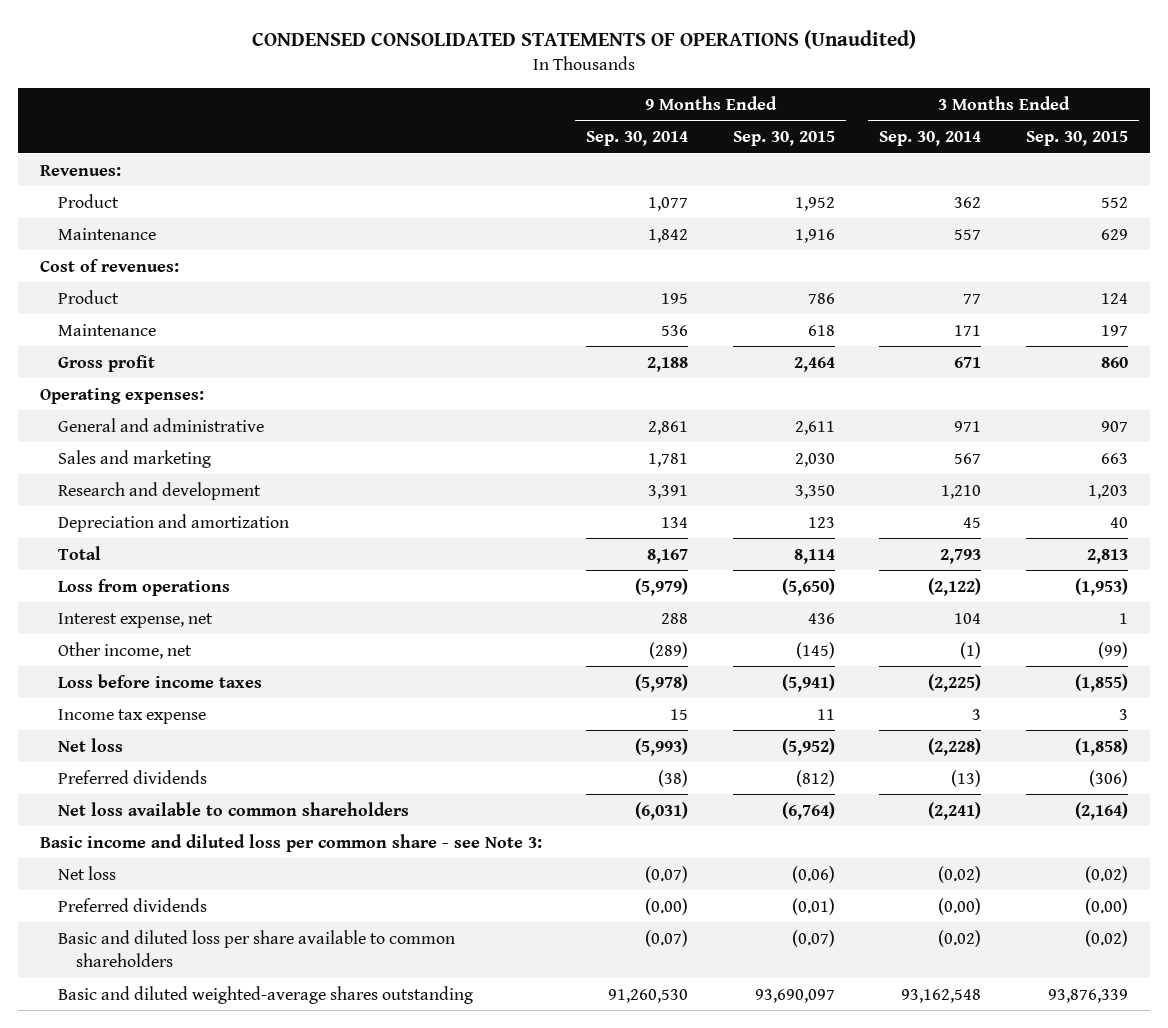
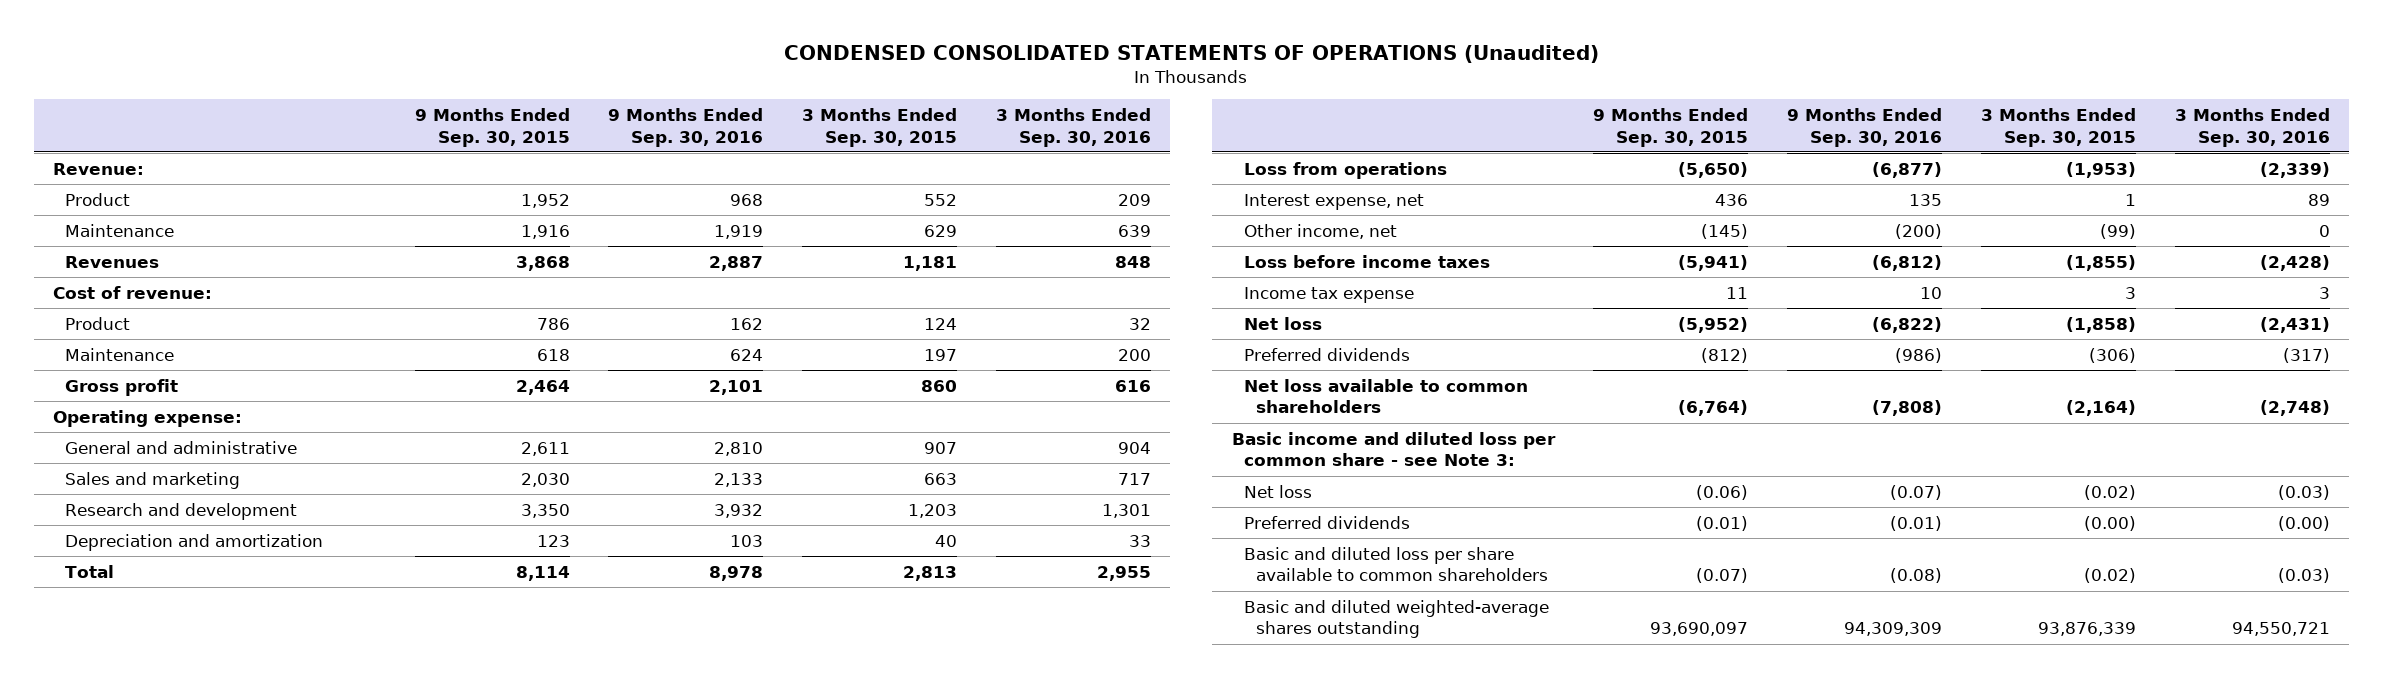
[586,131,689,147] Sep. 30, 2014 -> none
[879,131,982,147] Sep. 30, 2014 -> none
none -> [608,107,764,147] 9 Months Ended Sep. 30, 2016
none -> [995,107,1151,147] 3 Months Ended Sep. 30, 2016
[39,164,121,176] Revenues: -> [53,162,145,175] Revenue:
none -> [65,255,160,268] Revenues
[39,258,179,272] Cost of revenues: -> [53,285,213,299] Cost of revenue:
[39,387,204,404] Operating expenses: -> [53,409,243,427] Operating expense:

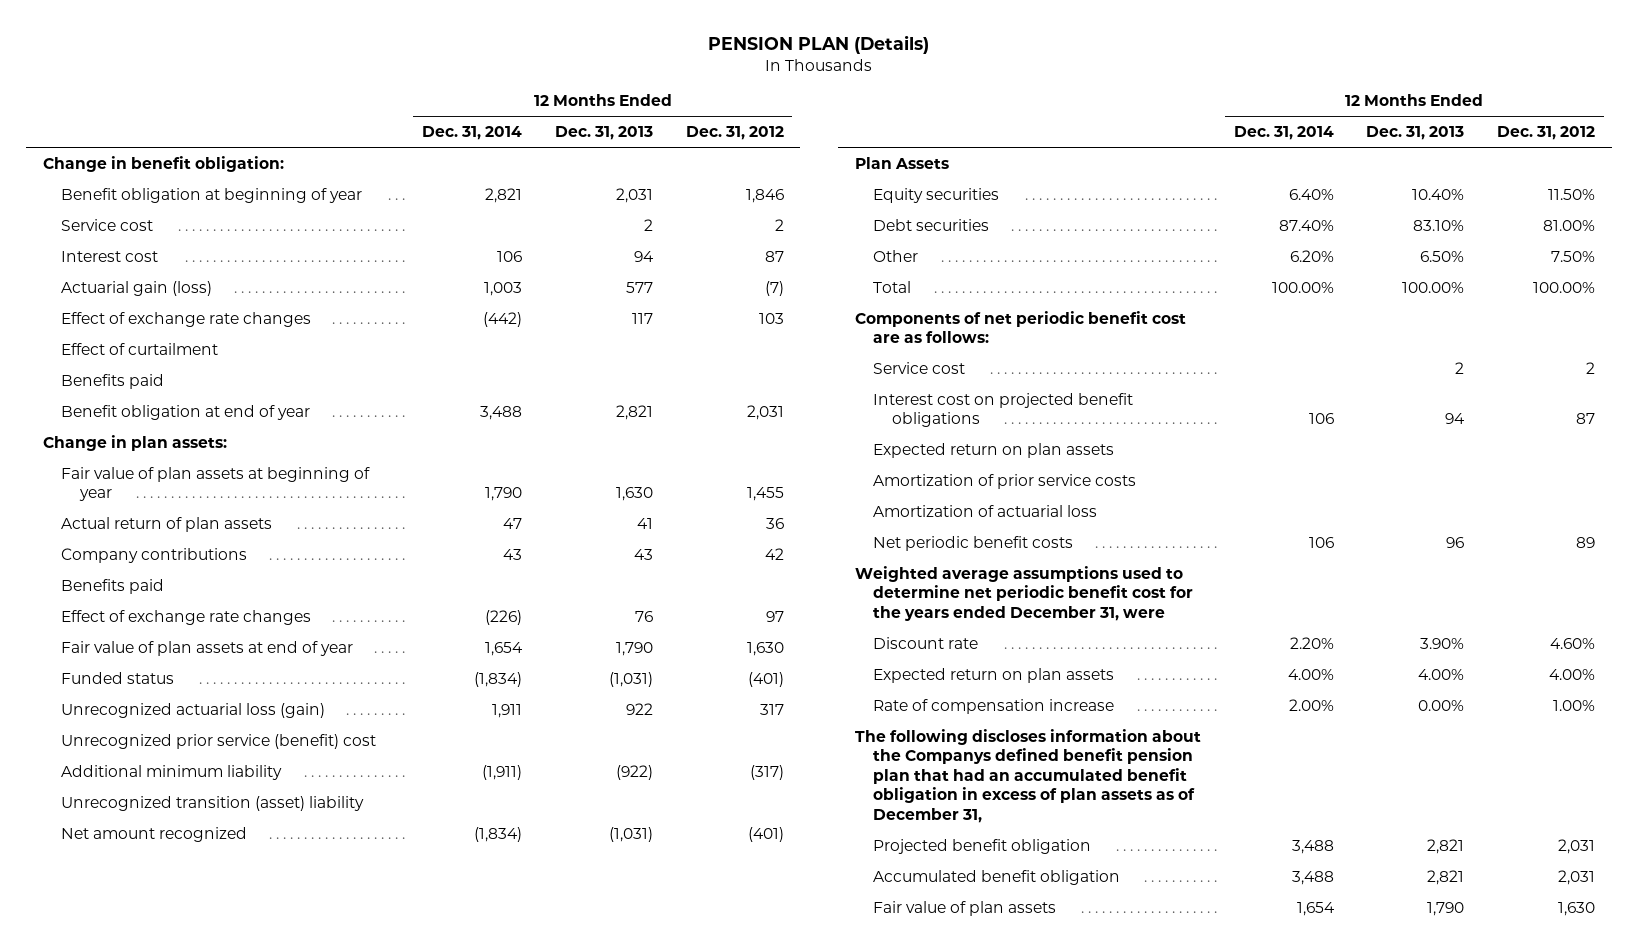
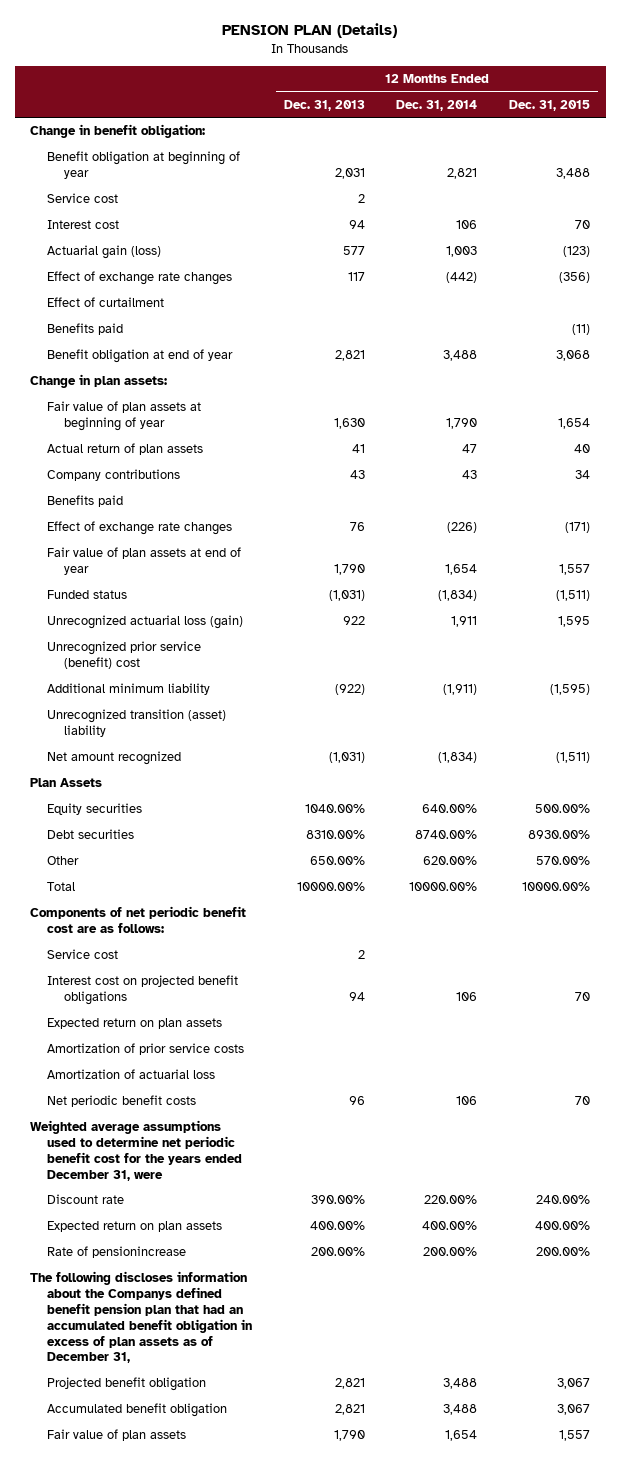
[685,126,784,141] Dec. 31, 2012 -> none
none -> [508,99,590,111] Dec. 31, 2015
[1288,188,1334,200] 6.40% -> [422,804,478,814] 640.00%
[1412,188,1465,200] 10.40% -> [304,804,365,814] 1040.00%
[1278,219,1334,231] 87.40% -> [415,830,478,840] 8740.00%
[1413,219,1465,231] 83.10% -> [305,830,365,840] 8310.00%
[1289,249,1334,262] 6.20% -> [423,856,478,866] 620.00%
[1420,250,1465,262] 6.50% -> [309,856,365,866] 650.00%
[1271,281,1334,293] 100.00% -> [409,882,478,892] 10000.00%
[1402,281,1465,293] 100.00% -> [296,882,365,892] 10000.00%
[1289,636,1334,649] 2.20% -> [424,1195,478,1205] 220.00%
[1420,637,1465,649] 3.90% -> [310,1195,365,1205] 390.00%
[1287,668,1334,680] 4.00% -> [422,1221,478,1231] 400.00%
[1418,668,1465,680] 4.00% -> [309,1221,365,1231] 400.00%
[873,698,1115,714] Rate of compensation increase -> [47,1246,187,1259] Rate of pensionincrease
[1288,698,1334,711] 2.00% -> [423,1247,478,1257] 200.00%
[1418,699,1465,711] 0.00% -> [310,1247,365,1257] 200.00%

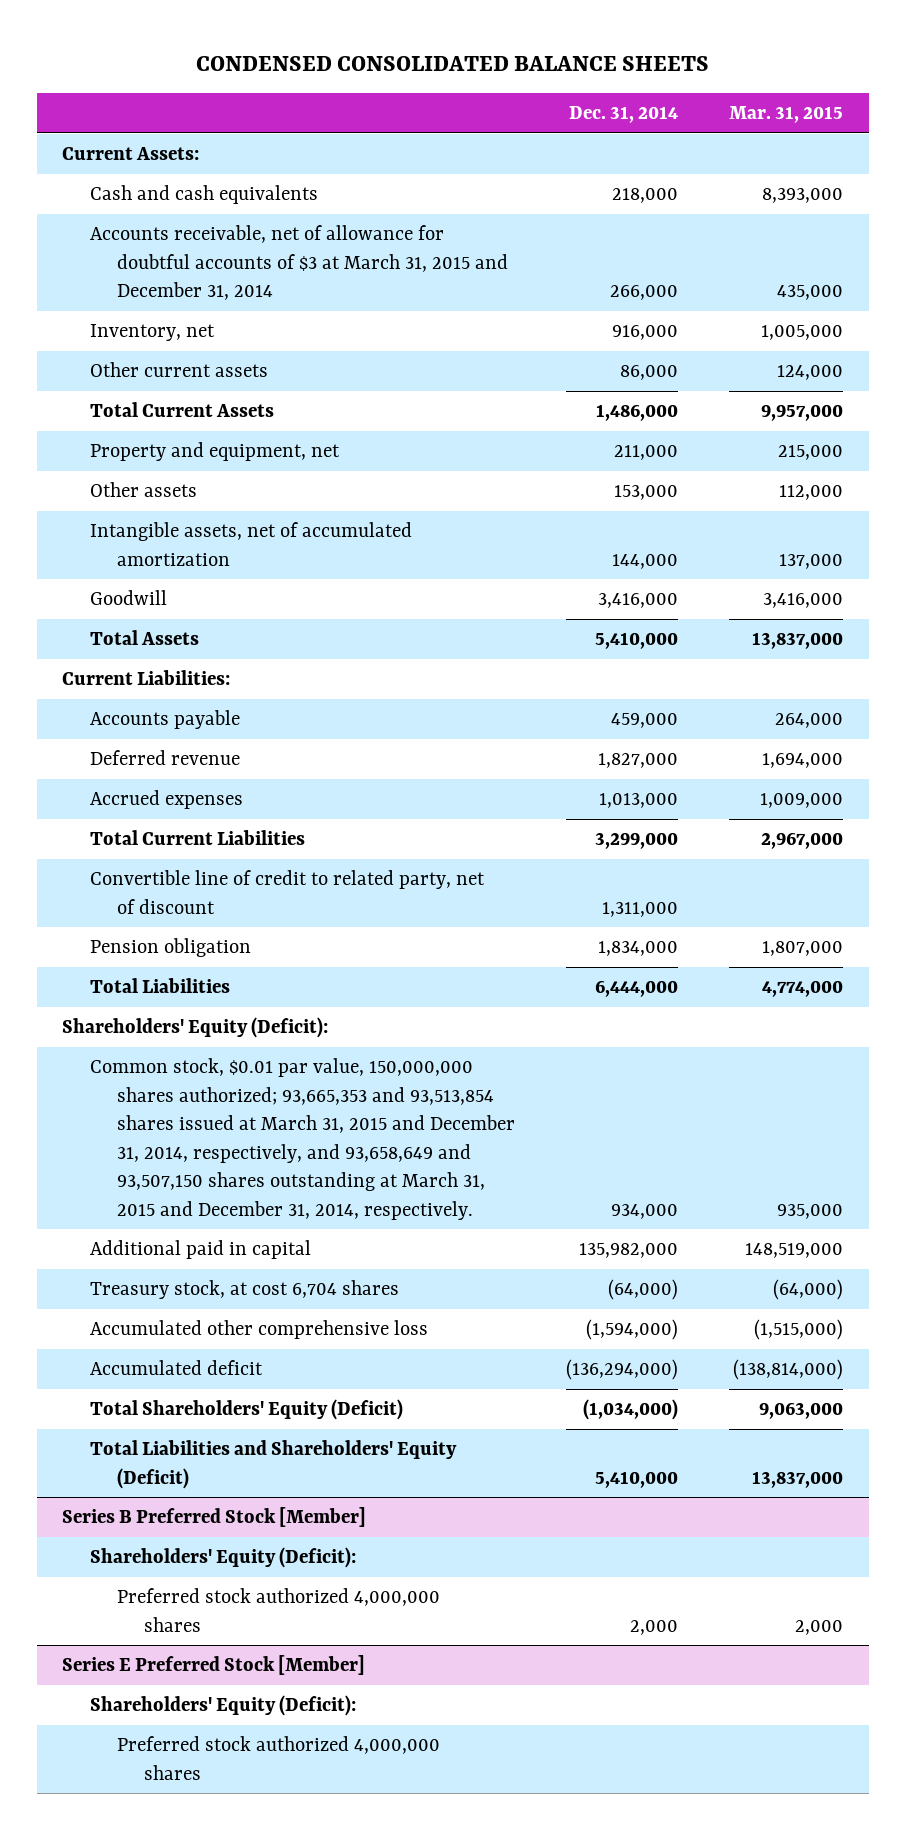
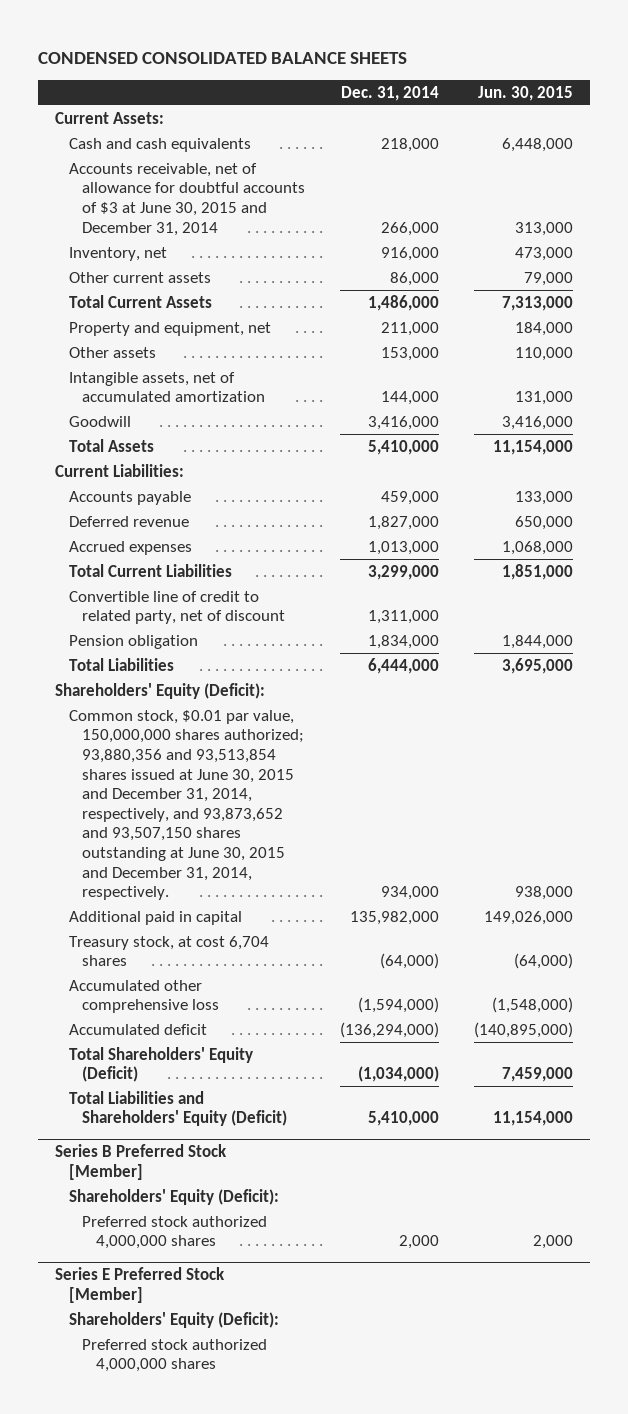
[729,106,844,124] Mar. 31, 2015 -> none
none -> [477,85,573,101] Jun. 30, 2015
[89,225,508,301] Accounts receivable, net of allowance for doubtful accounts of $3 at March 31, 2015 and December 31, 2014 -> [68,162,306,236] Accounts receivable, net of allowance for doubtful accounts of $3 at June 30, 2015 and December 31, 2014
[89,1058,515,1220] Common stock, $0.01 par value, 150,000,000 shares authorized; 93,665,353 and 93,513,854 shares issued at March 31, 2015 and December 31, 2014, respectively, and 93,658,649 and 93,507,150 shares outstanding at March 31, 2015 and December 31, 2014, respectively. -> [68,709,305,901] Common stock, $0.01 par value, 150,000,000 shares authorized; 93,880,356 and 93,513,854 shares issued at June 30, 2015 and December 31, 2014, respectively, and 93,873,652 and 93,507,150 shares outstanding at June 30, 2015 and December 31, 2014, respectively.

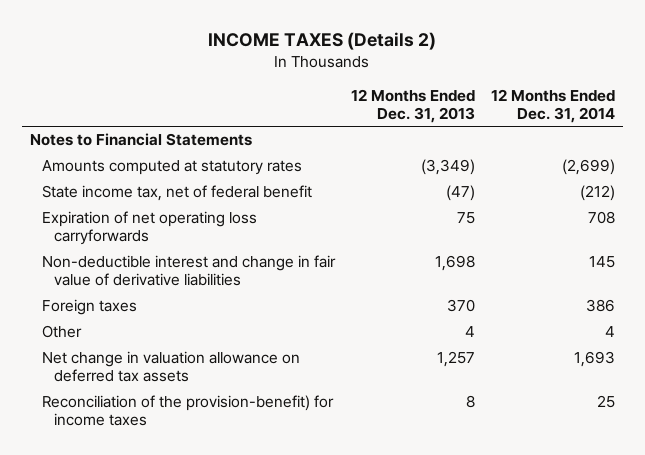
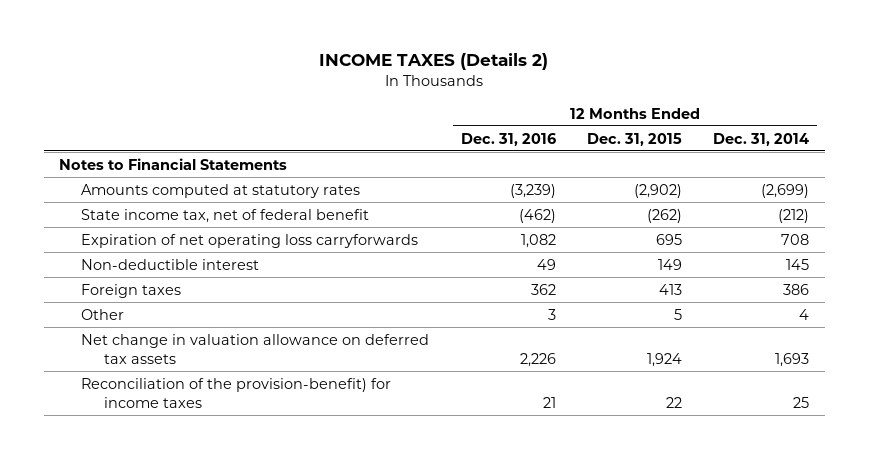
[350,89,475,124] 12 Months Ended Dec. 31, 2013 -> none
none -> [460,132,556,146] Dec. 31, 2016
none -> [587,132,683,146] Dec. 31, 2015
[41,255,336,287] Non-deductible interest and change in fair value of derivative liabilities -> [81,258,260,270] Non-deductible interest

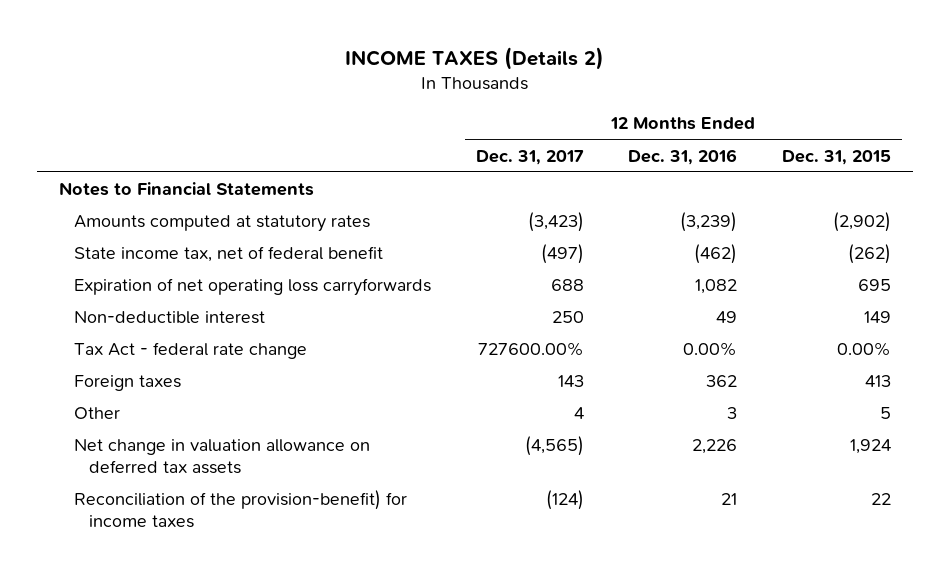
[713,132,810,146] Dec. 31, 2014 -> none
none -> [475,149,584,165] Dec. 31, 2017
none -> [74,342,308,360] Tax Act - federal rate change

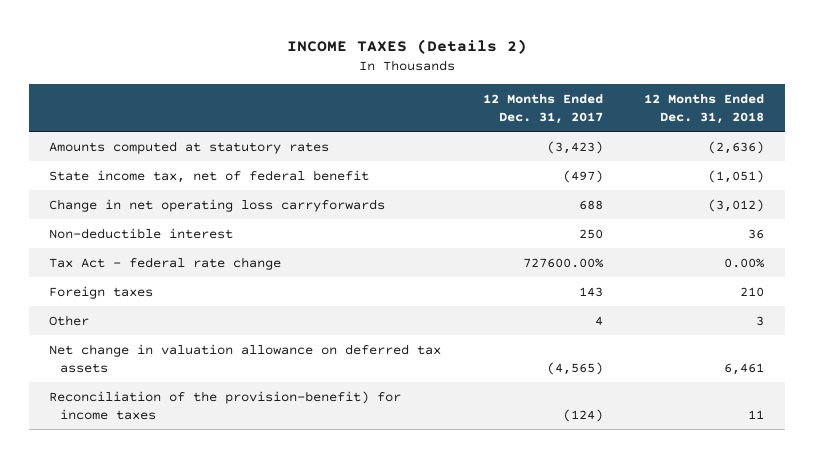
[628,148,738,165] Dec. 31, 2016 -> none
[782,149,892,165] Dec. 31, 2015 -> none
none -> [644,93,765,124] 12 Months Ended Dec. 31, 2018
[59,182,315,197] Notes to Financial Statements -> none
[74,278,432,297] Expiration of net operating loss carryforwards -> [49,198,386,212] Change in net operating loss carryforwards

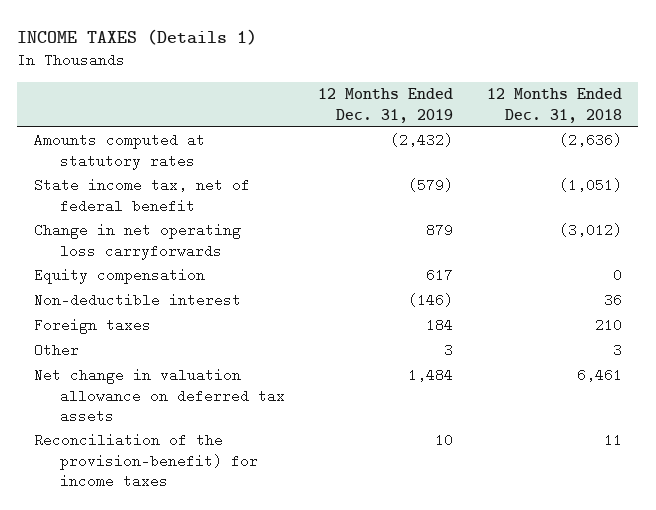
[286,38,527,54] INCOME TAXES (Details 2) -> [17,28,258,45] INCOME TAXES (Details 1)
[482,93,603,124] 12 Months Ended Dec. 31, 2017 -> none
none -> [318,88,454,123] 12 Months Ended Dec. 31, 2019
none -> [33,268,205,285] Equity compensation
[49,256,282,270] Tax Act - federal rate change -> none

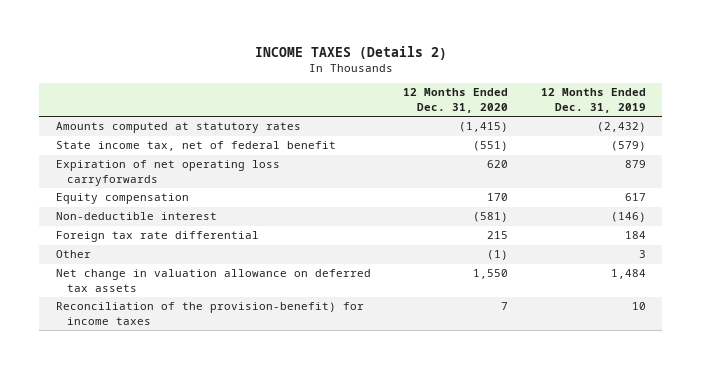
[17,28,258,45] INCOME TAXES (Details 1) -> [254,45,447,60] INCOME TAXES (Details 2)
[486,88,622,123] 12 Months Ended Dec. 31, 2018 -> none
none -> [403,88,509,113] 12 Months Ended Dec. 31, 2020
[33,223,241,260] Change in net operating loss carryforwards -> [55,160,280,186] Expiration of net operating loss carryforwards
[33,318,151,335] Foreign taxes -> [55,231,259,243] Foreign tax rate differential

